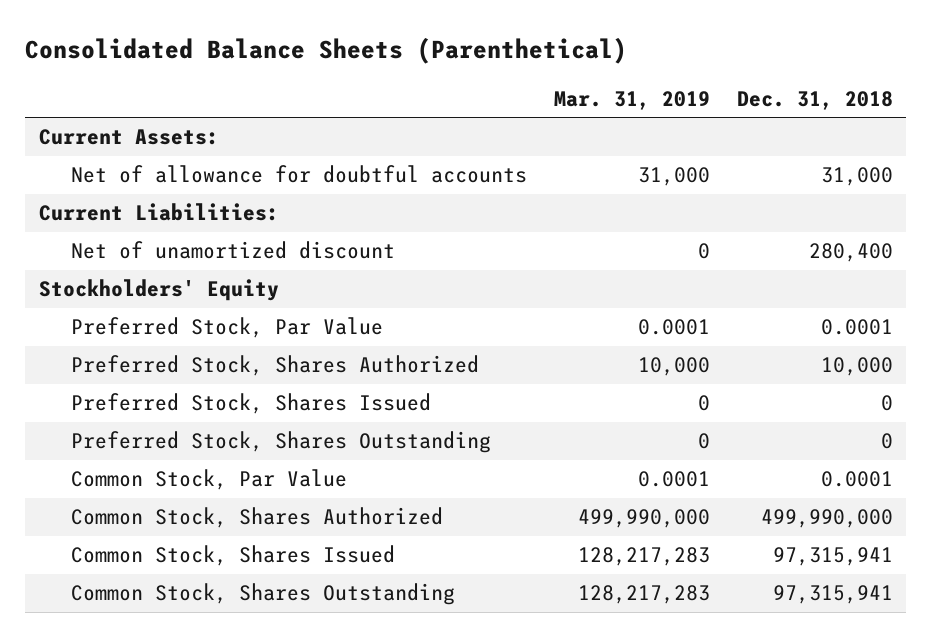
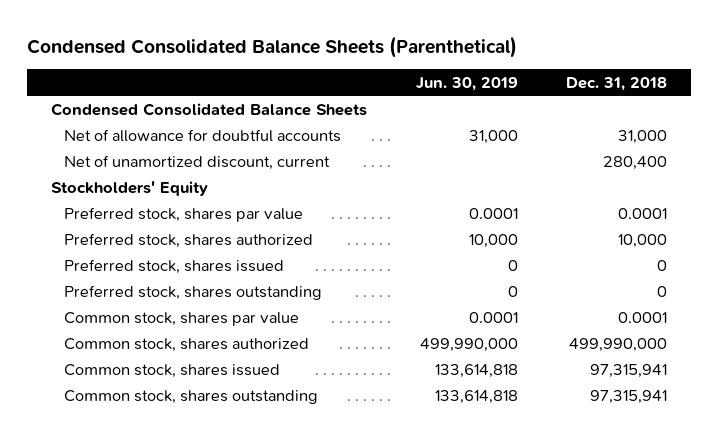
[25,37,628,65] Consolidated Balance Sheets (Parenthetical) -> [26,35,517,58] Condensed Consolidated Balance Sheets (Parenthetical)
[553,90,710,110] Mar. 31, 2019 -> none
none -> [415,77,518,92] Jun. 30, 2019
[38,129,219,146] Current Assets: -> none
none -> [50,102,367,116] Condensed Consolidated Balance Sheets
[38,203,279,222] Current Liabilities: -> none
[71,241,396,260] Net of unamortized discount -> [63,154,330,170] Net of unamortized discount, current
[71,317,384,339] Preferred Stock, Par Value -> [63,206,303,222] Preferred stock, shares par value
[71,355,480,377] Preferred Stock, Shares Authorized -> [63,232,313,248] Preferred stock, shares authorized
[71,393,432,415] Preferred Stock, Shares Issued -> [63,258,284,274] Preferred stock, shares issued
[71,431,492,454] Preferred Stock, Shares Outstanding -> [63,284,322,300] Preferred stock, shares outstanding
[71,469,348,491] Common Stock, Par Value -> [63,311,299,326] Common stock, shares par value
[71,507,444,529] Common Stock, Shares Authorized -> [63,337,309,352] Common stock, shares authorized
[71,545,396,567] Common Stock, Shares Issued -> [63,363,280,378] Common stock, shares issued
[71,583,456,606] Common Stock, Shares Outstanding -> [63,389,318,404] Common stock, shares outstanding

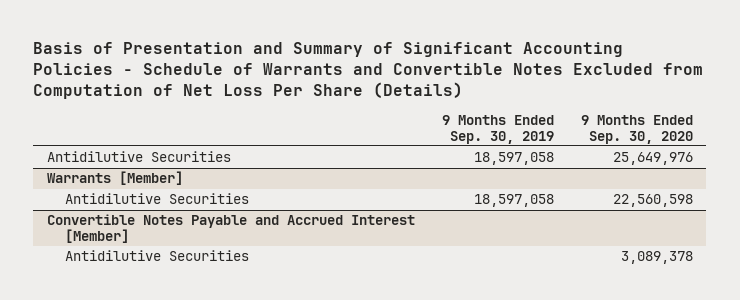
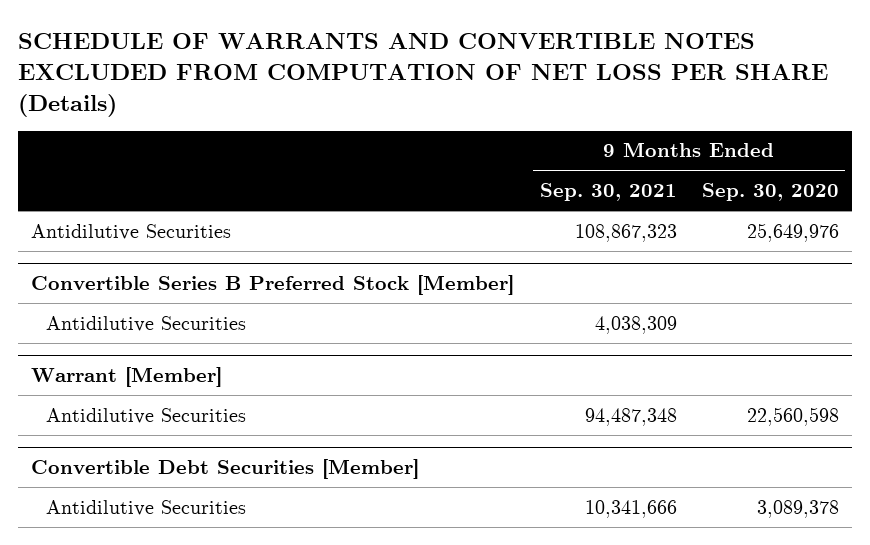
[33,42,704,100] Basis of Presentation and Summary of Significant Accounting Policies - Schedule of Warrants and Convertible Notes Excluded from Computation of Net Loss Per Share (Details) -> [18,33,829,117] SCHEDULE OF WARRANTS AND CONVERTIBLE NOTES EXCLUDED FROM COMPUTATION OF NET LOSS PER SHARE (Details)
[441,114,554,144] 9 Months Ended Sep. 30, 2019 -> none
none -> [539,183,677,202] Sep. 30, 2021
none -> [31,275,515,296] Convertible Series B Preferred Stock [Member]
none -> [46,315,247,332] Antidilutive Securities
[46,171,183,186] Warrants [Member] -> [31,367,223,388] Warrant [Member]
[46,214,415,243] Convertible Notes Payable and Accrued Interest [Member] -> [31,459,420,480] Convertible Debt Securities [Member]

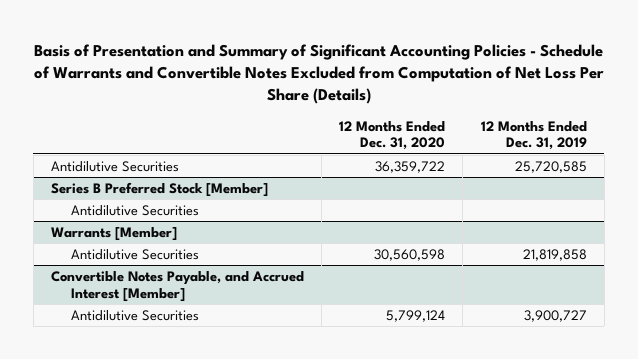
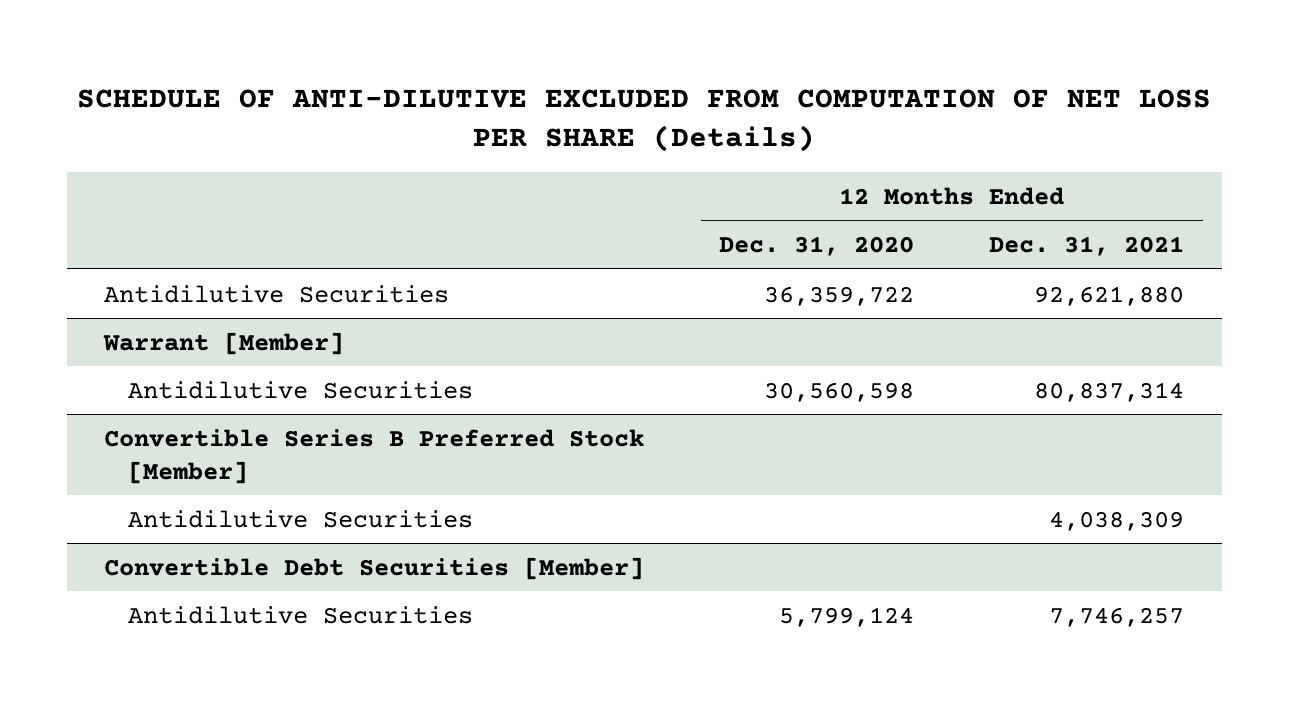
[33,43,604,105] Basis of Presentation and Summary of Significant Accounting Policies - Schedule of Warrants and Convertible Notes Excluded from Computation of Net Loss Per Share (Details) -> [77,88,1212,153] SCHEDULE OF ANTI-DILUTIVE EXCLUDED FROM COMPUTATION OF NET LOSS PER SHARE (Details)
[480,120,587,151] 12 Months Ended Dec. 31, 2019 -> none
none -> [989,235,1185,256] Dec. 31, 2021
[50,181,268,197] Series B Preferred Stock [Member] -> none
[71,204,200,216] Antidilutive Securities -> none
[50,226,177,241] Warrants [Member] -> [103,331,345,355] Warrant [Member]
none -> [104,428,645,484] Convertible Series B Preferred Stock [Member]
none -> [127,509,473,528] Antidilutive Securities
[50,270,304,302] Convertible Notes Payable, and Accrued Interest [Member] -> [104,556,645,580] Convertible Debt Securities [Member]

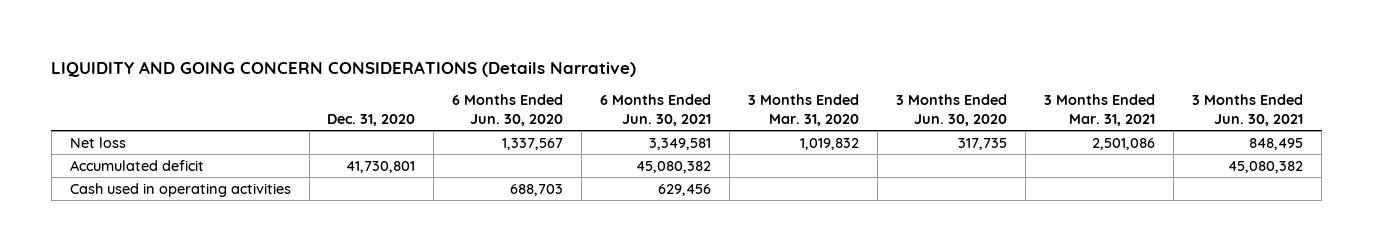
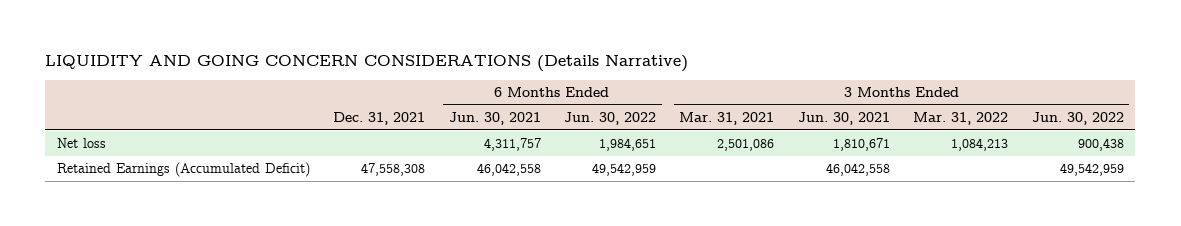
[327,113,416,126] Dec. 31, 2020 -> none
[452,94,564,126] 6 Months Ended Jun. 30, 2020 -> none
[748,94,860,126] 3 Months Ended Mar. 31, 2020 -> none
[896,94,1008,126] 3 Months Ended Jun. 30, 2020 -> none
none -> [333,111,426,125] Dec. 31, 2021
none -> [564,111,657,125] Jun. 30, 2022
none -> [913,111,1009,125] Mar. 31, 2022
none -> [1031,111,1124,125] Jun. 30, 2022
[69,182,291,197] Cash used in operating activities -> none
[649,137,712,150] 3,349,581 -> [483,138,541,152] 4,311,757
[1249,137,1304,150] 848,495 -> [832,138,890,152] 1,810,671
[69,159,204,171] Accumulated deficit -> [56,162,310,178] Retained Earnings (Accumulated Deficit)
[636,160,712,173] 45,080,382 -> [476,163,541,177] 46,042,558
[1228,160,1304,173] 45,080,382 -> [825,163,890,177] 46,042,558

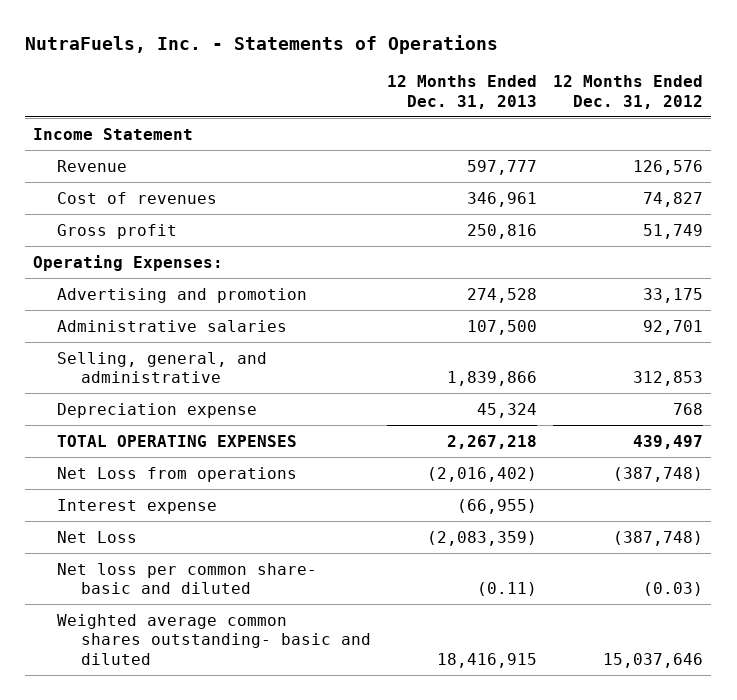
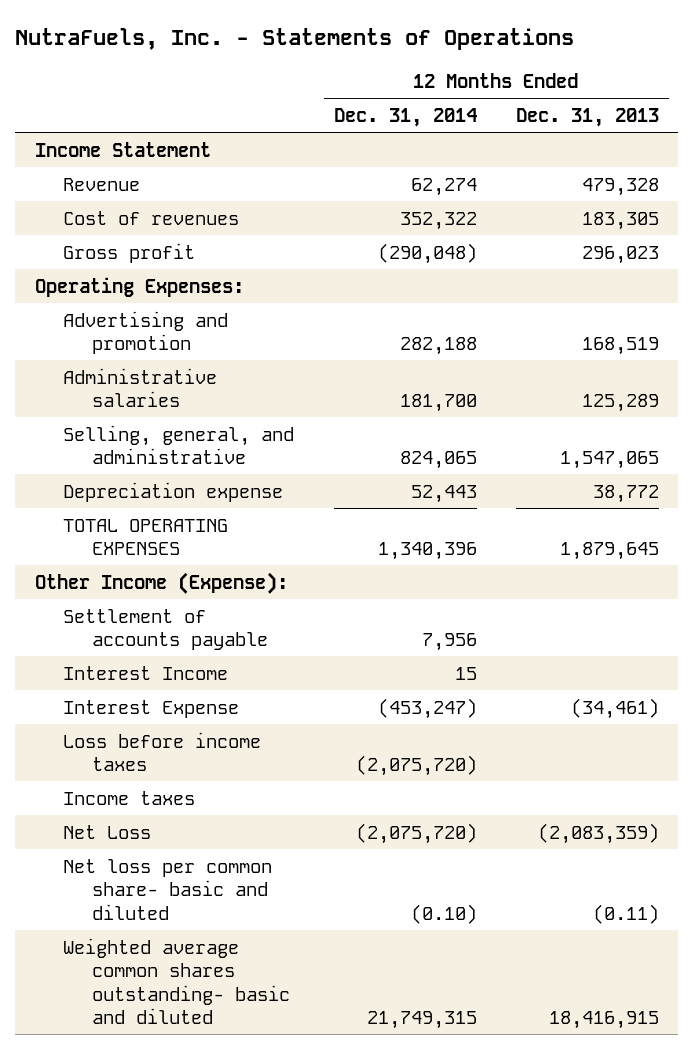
[553,75,704,109] 12 Months Ended Dec. 31, 2012 -> none
none -> [333,107,477,127] Dec. 31, 2014
[467,159,538,175] 597,777 -> [581,177,659,196] 479,328
[467,191,538,207] 346,961 -> [581,211,659,230] 183,305
[467,223,538,239] 250,816 -> [581,245,659,264] 296,023
[57,466,298,482] Net Loss from operations -> none
[467,287,538,303] 274,528 -> [581,337,659,356] 168,519
[467,319,538,335] 107,500 -> [581,394,659,413] 125,289
[447,371,538,387] 1,839,866 -> [559,451,659,470] 1,547,065
[477,402,538,418] 45,324 -> [592,484,659,503] 38,772
[447,434,538,449] 2,267,218 -> [559,542,659,561] 1,879,645
none -> [34,571,288,594] Other Income (Expense):
none -> [63,608,269,651] Settlement of accounts payable
none -> [63,665,229,680] Interest Income
[57,498,218,514] Interest expense -> [63,699,240,718] Interest Expense
[457,498,538,514] (66,955) -> [570,697,659,719] (34,461)
none -> [63,731,262,772] Loss before income taxes
none -> [63,790,196,805] Income taxes

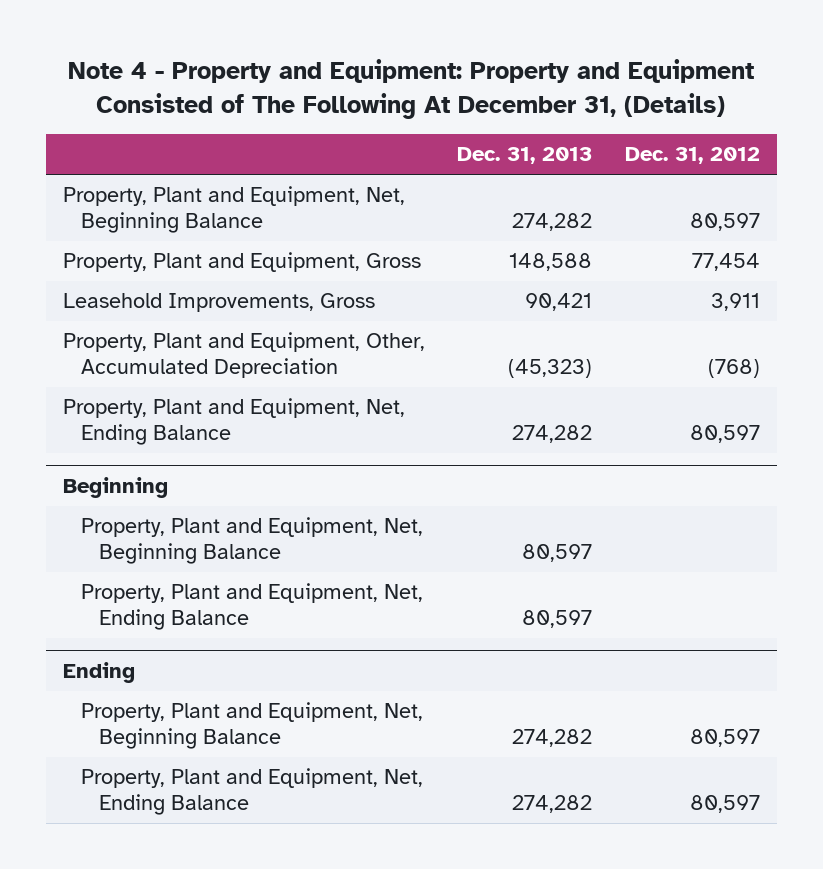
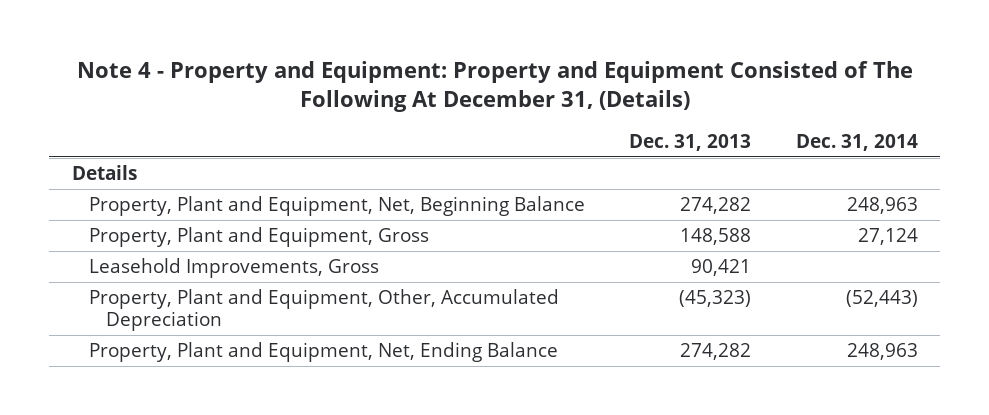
[625,147,761,165] Dec. 31, 2012 -> none
none -> [795,133,918,151] Dec. 31, 2014
none -> [71,165,137,181] Details
[62,477,168,499] Beginning -> none
[80,517,423,565] Property, Plant and Equipment, Net, Beginning Balance -> none
[80,583,423,631] Property, Plant and Equipment, Net, Ending Balance -> none
[62,662,135,684] Ending -> none
[80,702,423,750] Property, Plant and Equipment, Net, Beginning Balance -> none
[80,768,423,816] Property, Plant and Equipment, Net, Ending Balance -> none

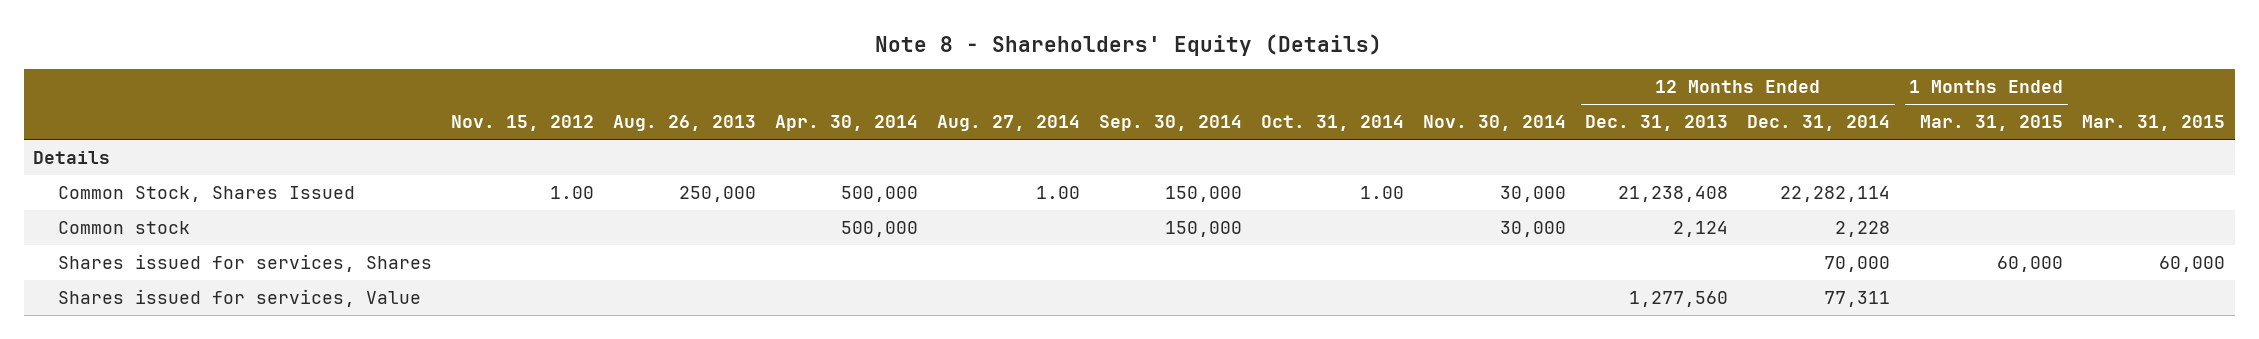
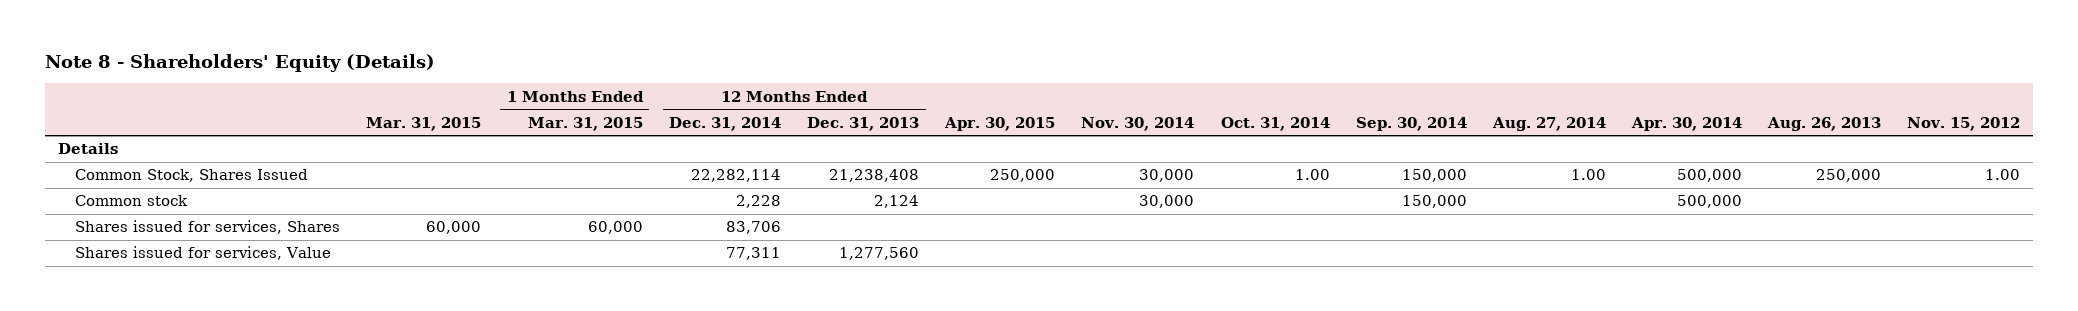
none -> [944,116,1056,131] Apr. 30, 2015
[1824,255,1891,272] 70,000 -> [726,221,782,235] 83,706

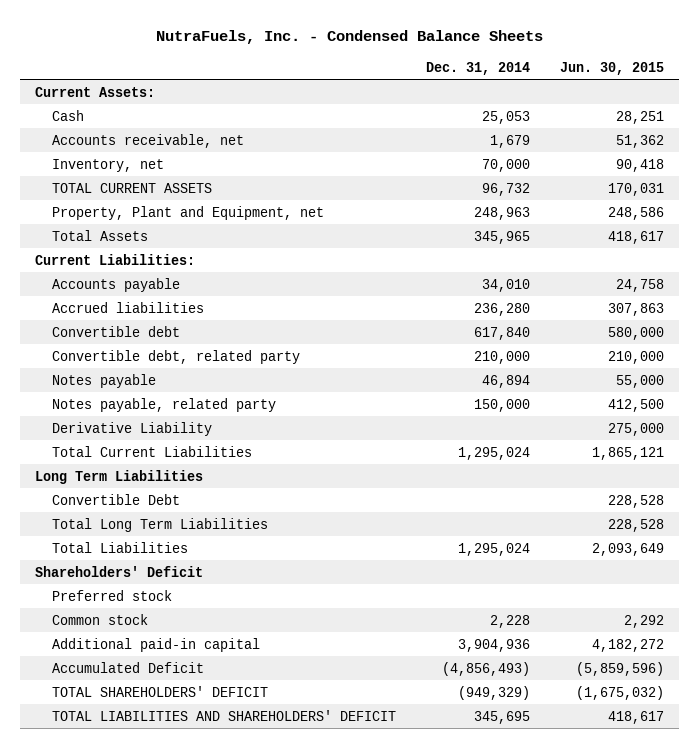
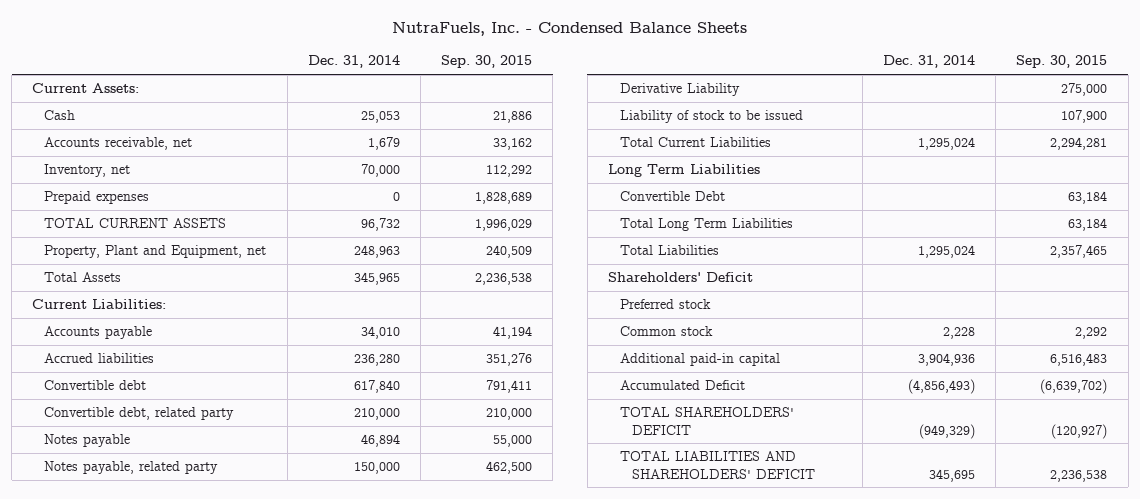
[560,61,665,75] Jun. 30, 2015 -> none
none -> [441,55,533,69] Sep. 30, 2015
none -> [44,191,150,205] Prepaid expenses
none -> [619,110,803,124] Liability of stock to be issued

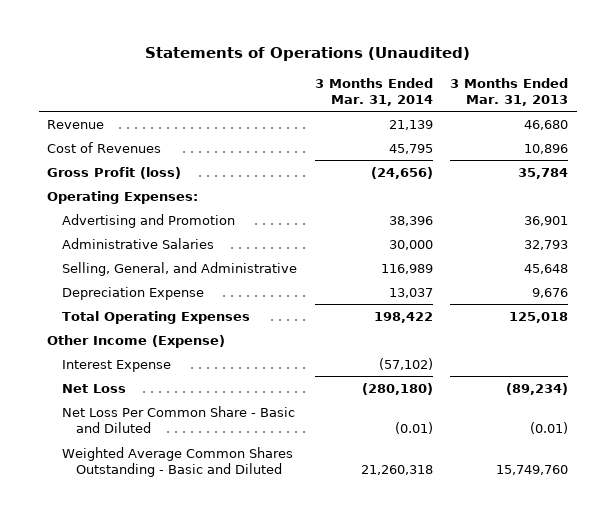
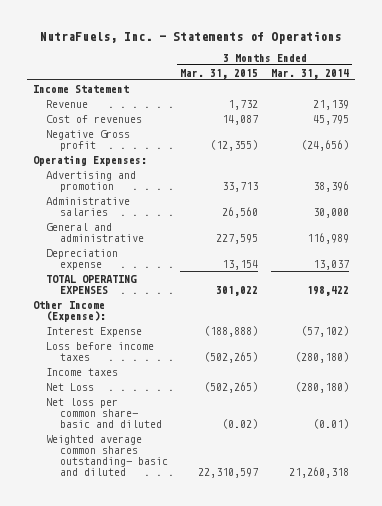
[144,47,470,62] Statements of Operations (Unaudited) -> [40,30,342,44] NutraFuels, Inc. - Statements of Operations
[450,77,569,106] 3 Months Ended Mar. 31, 2013 -> none
none -> [180,68,259,79] Mar. 31, 2015
none -> [32,84,129,93] Income Statement
[47,141,162,153] Cost of Revenues -> [46,114,143,123] Cost of revenues
[47,166,182,179] Gross Profit (loss) -> [46,129,131,151] Negative Gross profit
[61,213,235,228] Advertising and Promotion -> [46,170,137,192] Advertising and promotion
[61,237,214,249] Administrative Salaries -> [46,196,131,216] Administrative salaries
[61,261,297,276] Selling, General, and Administrative -> [46,222,144,242] General and administrative
[61,286,204,300] Depreciation Expense -> [46,248,119,270] Depreciation expense
[61,310,250,324] Total Operating Expenses -> [46,274,138,294] TOTAL OPERATING EXPENSES
[47,334,226,348] Other Income (Expense) -> [32,300,107,322] Other Income (Expense):
none -> [46,341,155,361] Loss before income taxes
none -> [46,367,119,376] Income taxes
[61,405,295,434] Net Loss Per Common Share - Basic and Diluted -> [46,397,162,428] Net loss per common share- basic and diluted
[61,446,293,478] Weighted Average Common Shares Outstanding - Basic and Diluted -> [46,434,168,476] Weighted average common shares outstanding- basic and diluted

